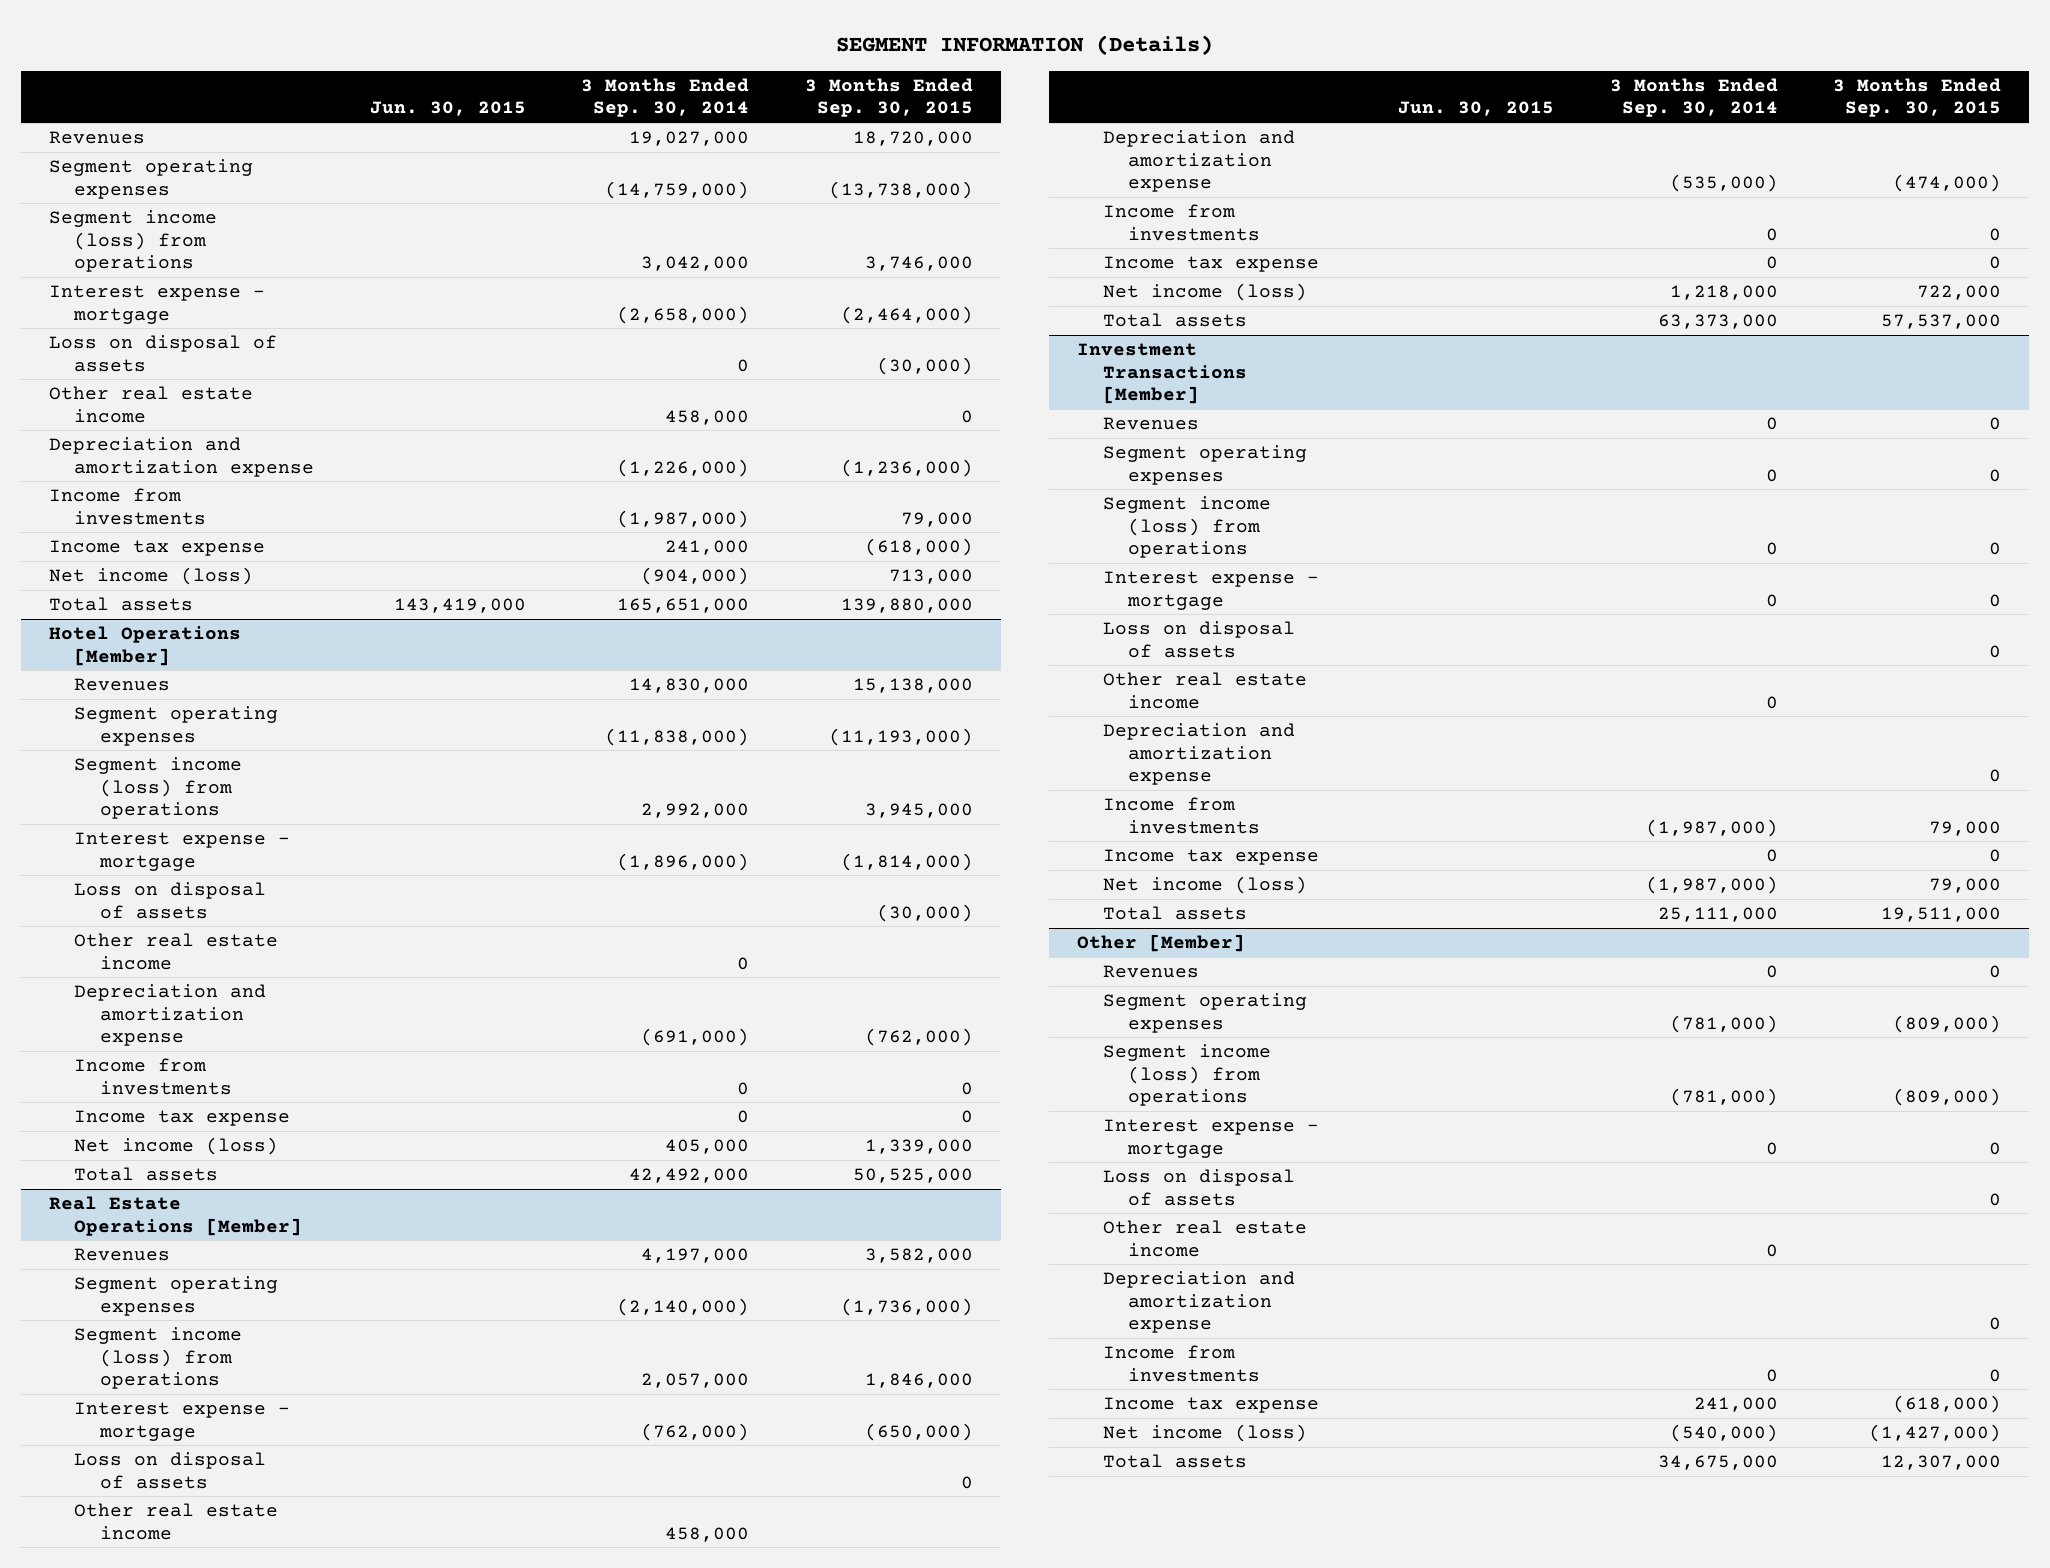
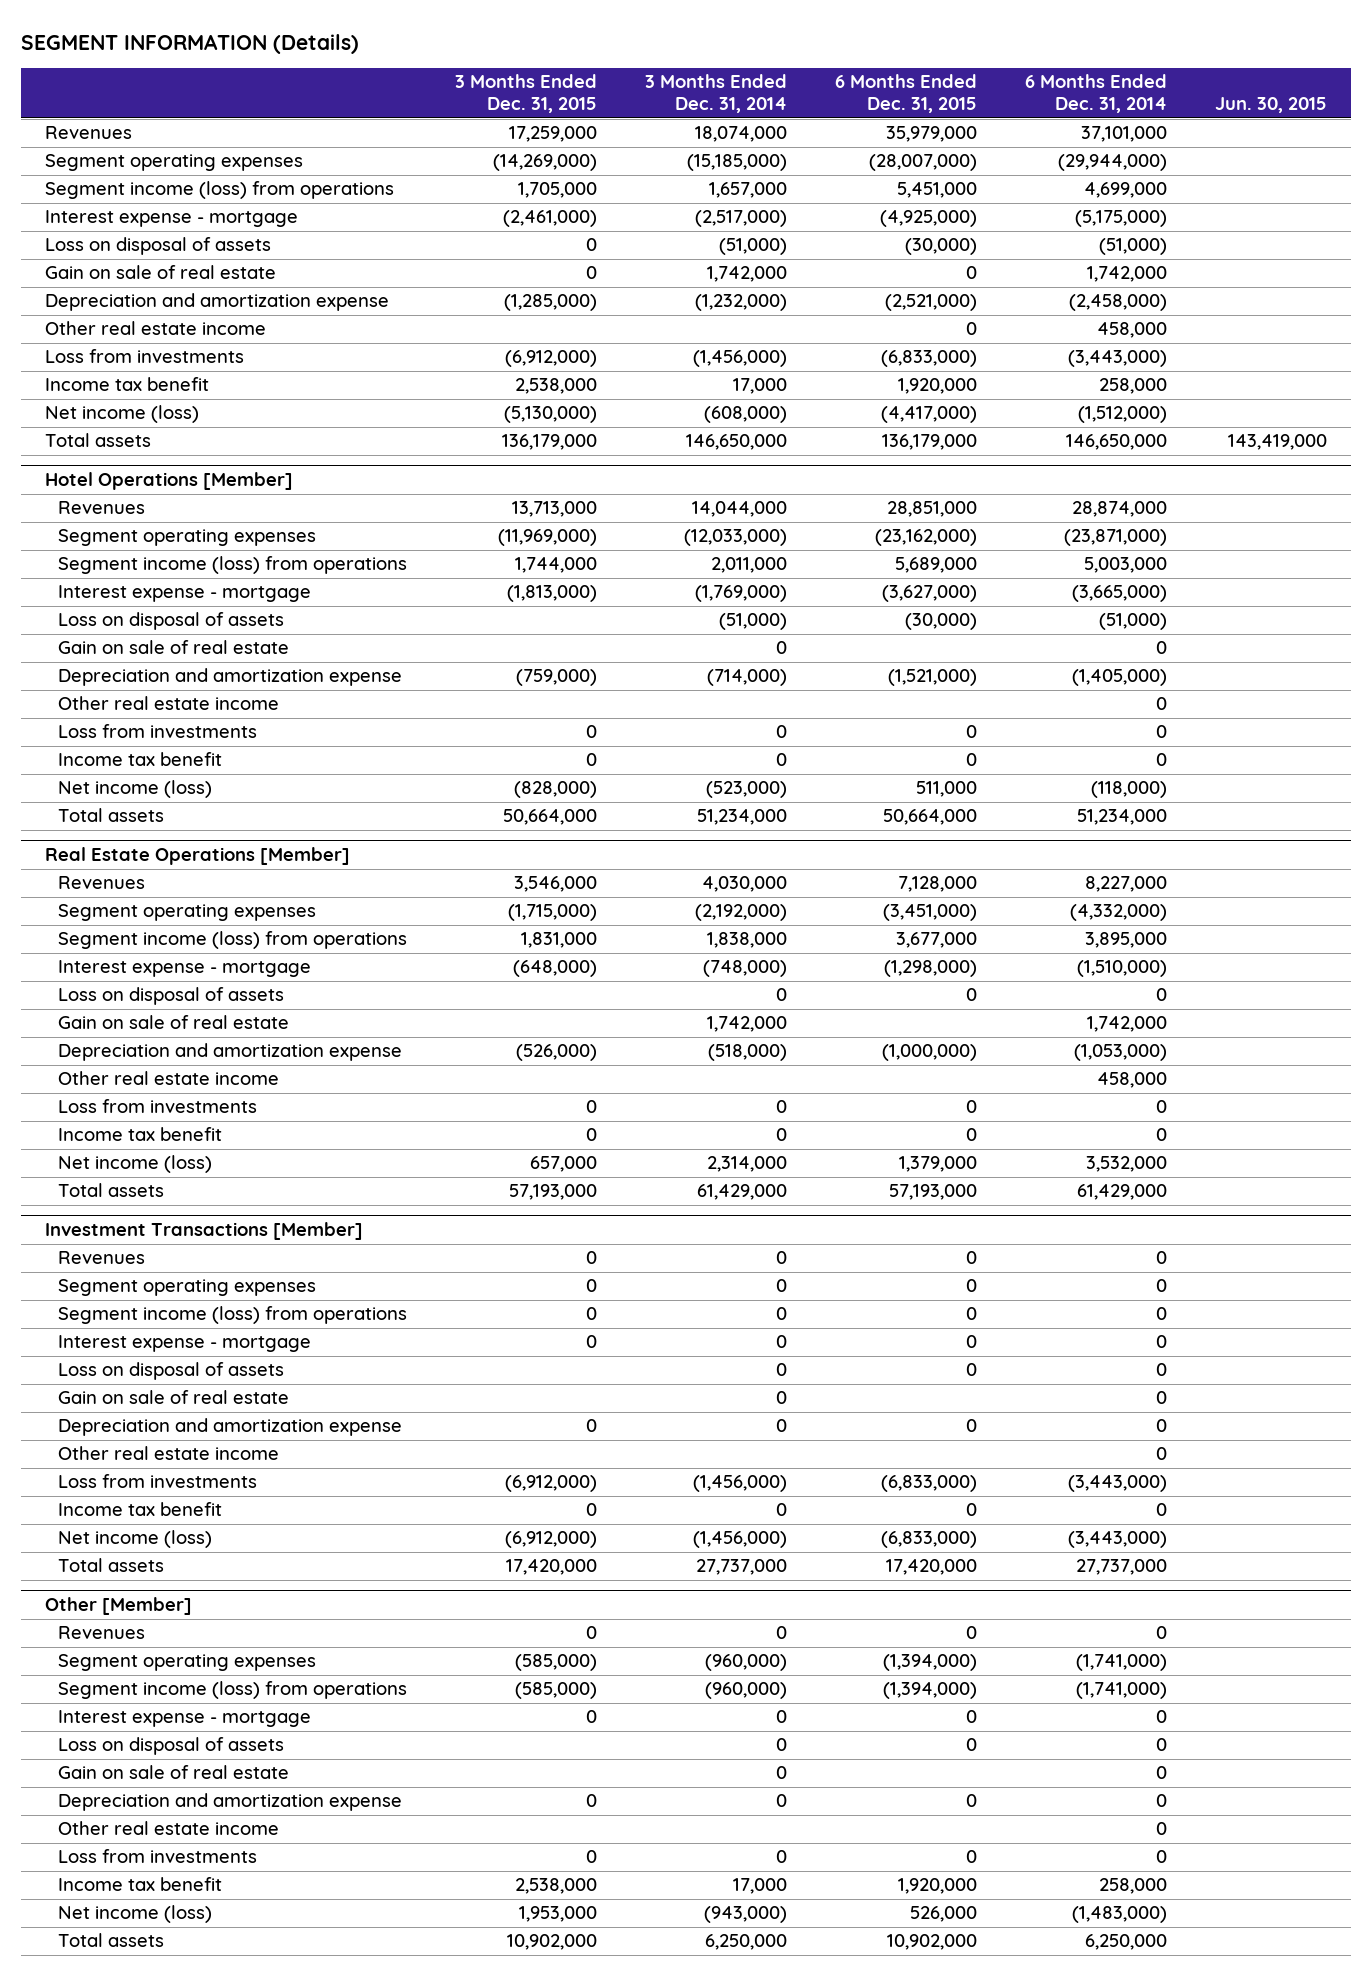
[581,77,750,118] 3 Months Ended Sep. 30, 2014 -> none
[804,77,973,118] 3 Months Ended Sep. 30, 2015 -> none
none -> [455,74,598,114] 3 Months Ended Dec. 31, 2015
none -> [645,74,788,114] 3 Months Ended Dec. 31, 2014
none -> [835,74,978,114] 6 Months Ended Dec. 31, 2015
none -> [1025,74,1168,114] 6 Months Ended Dec. 31, 2014
none -> [45,265,277,280] Gain on sale of real estate
[48,386,253,423] Other real estate income -> [45,321,267,336] Other real estate income
[48,488,207,525] Income from investments -> [45,349,245,364] Loss from investments
[48,540,265,557] Income tax expense -> [45,377,210,392] Income tax benefit
none -> [58,640,290,655] Gain on sale of real estate
[74,933,279,970] Other real estate income -> [58,696,280,711] Other real estate income
[74,1058,233,1095] Income from investments -> [58,724,258,739] Loss from investments
[74,1110,291,1127] Income tax expense -> [58,752,223,767] Income tax benefit
none -> [58,1015,290,1030] Gain on sale of real estate
[74,1503,279,1540] Other real estate income -> [58,1071,280,1086] Other real estate income
[1102,204,1261,241] Income from investments -> [58,1099,258,1114] Loss from investments
[1102,256,1319,273] Income tax expense -> [58,1127,223,1142] Income tax benefit
none -> [58,1390,290,1405] Gain on sale of real estate
[1102,672,1307,709] Other real estate income -> [58,1446,280,1461] Other real estate income
[1102,797,1261,834] Income from investments -> [58,1474,258,1489] Loss from investments
[1102,849,1319,866] Income tax expense -> [58,1502,223,1517] Income tax benefit
none -> [58,1765,290,1780] Gain on sale of real estate
[1102,1220,1307,1257] Other real estate income -> [58,1821,280,1836] Other real estate income
[1102,1345,1261,1382] Income from investments -> [58,1849,258,1864] Loss from investments
[1102,1397,1319,1414] Income tax expense -> [58,1877,223,1892] Income tax benefit

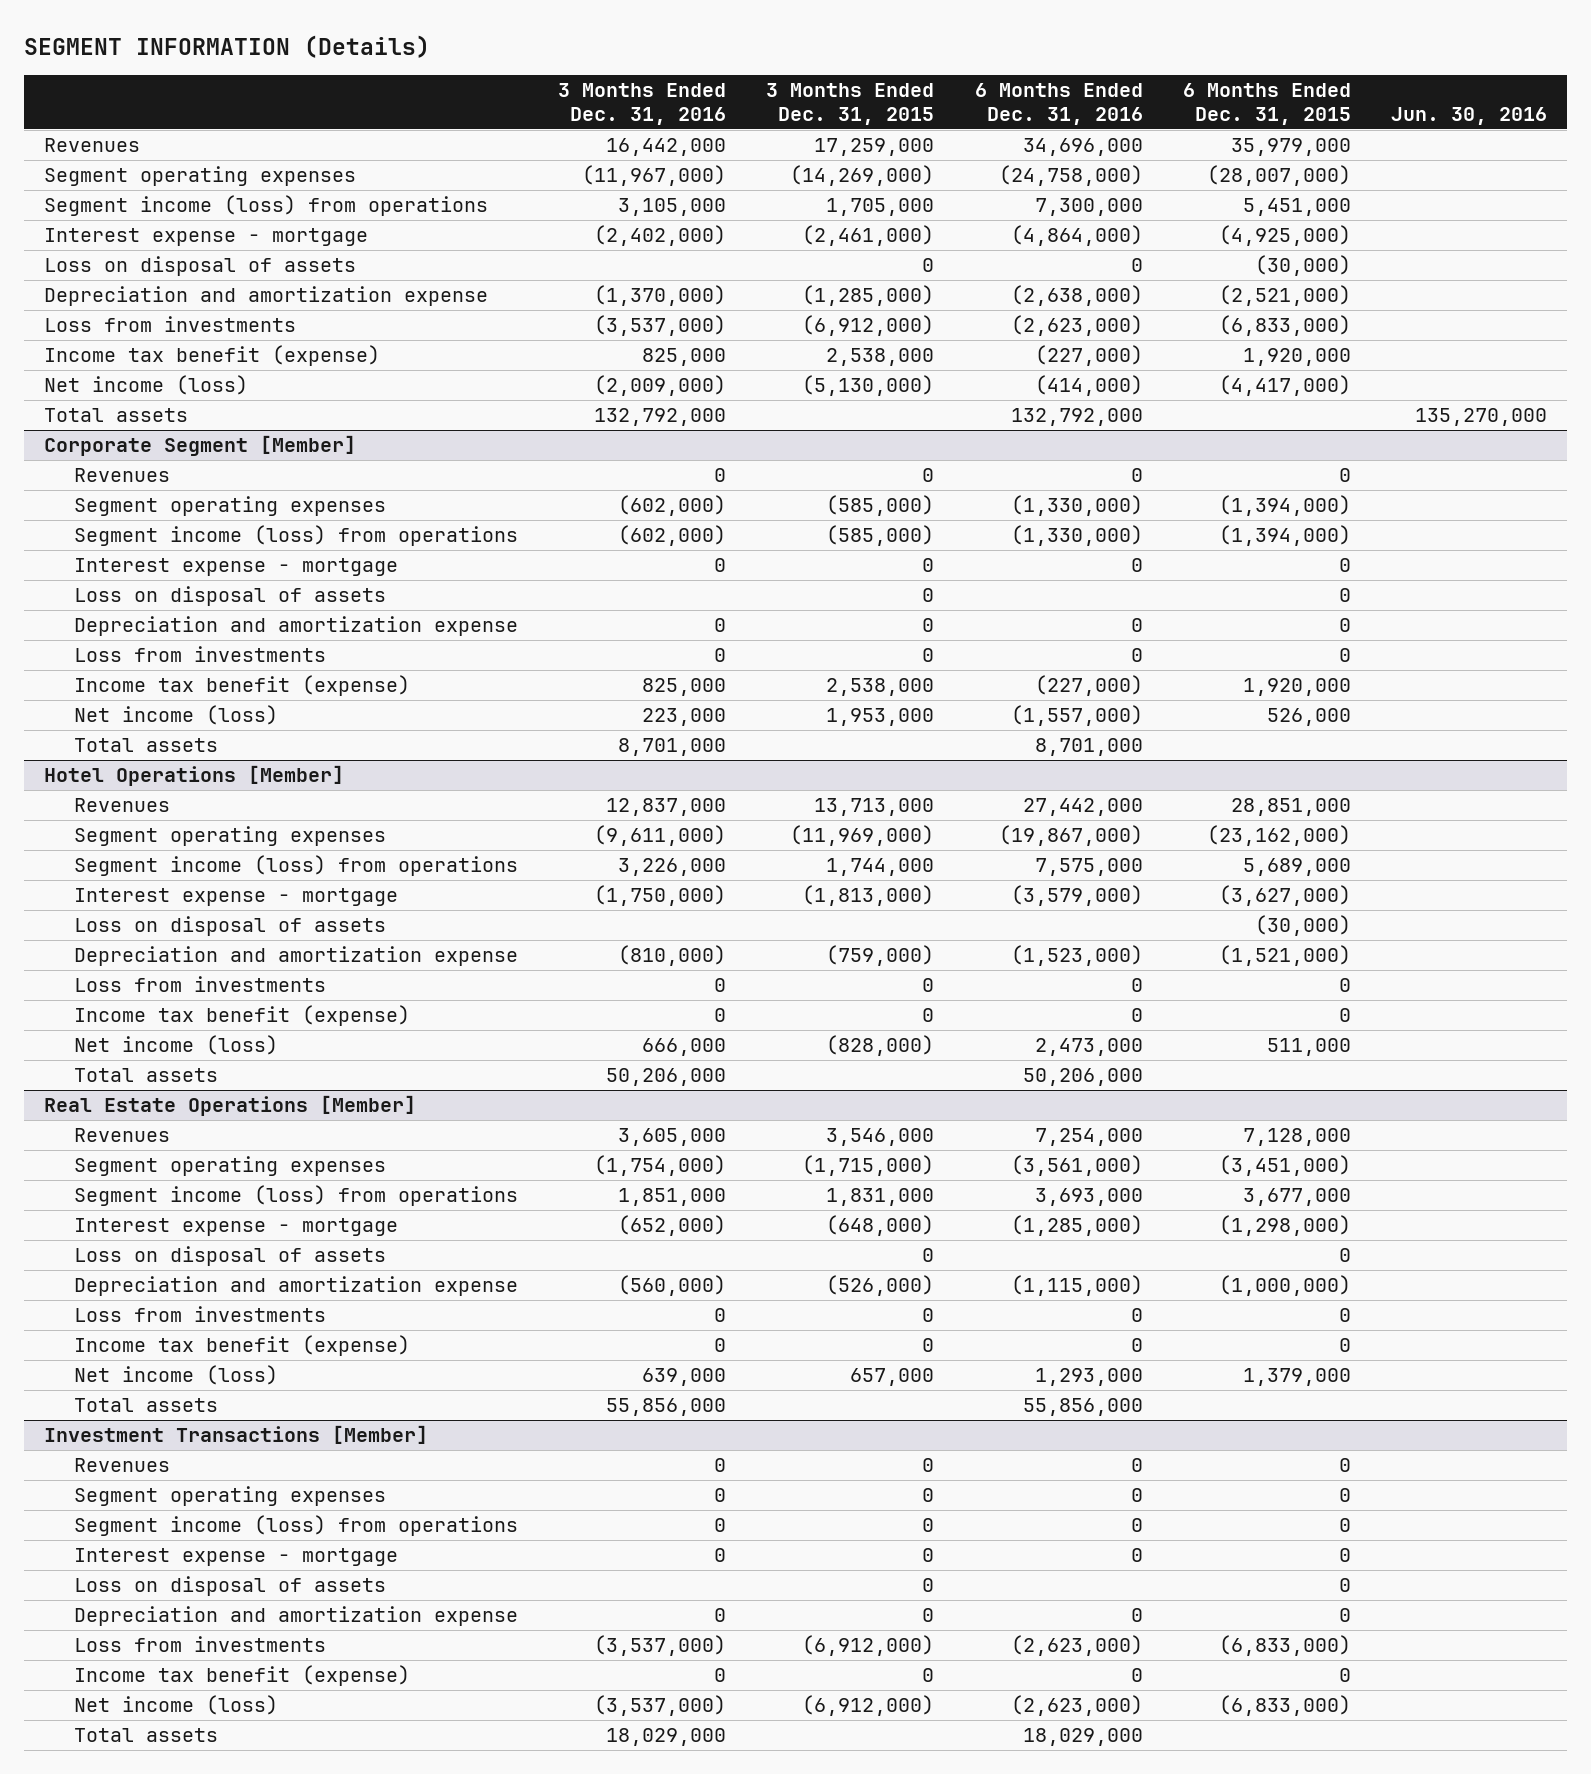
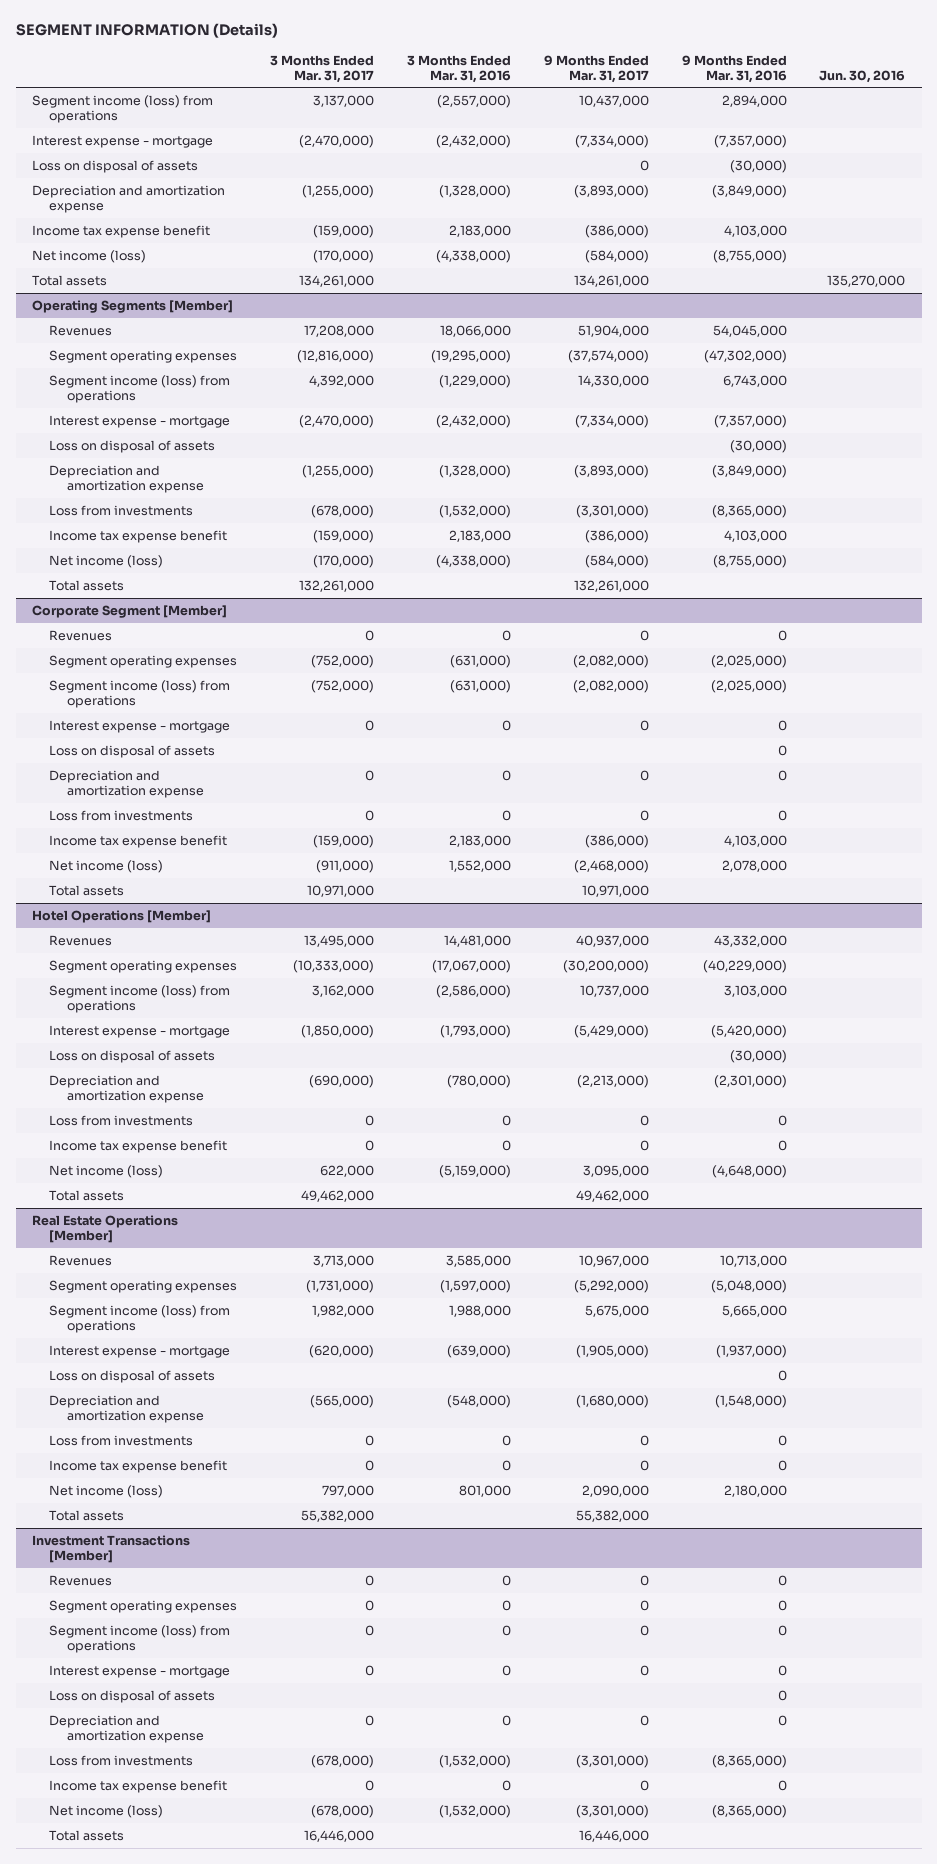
[558,83,727,125] 3 Months Ended Dec. 31, 2016 -> none
[766,83,935,125] 3 Months Ended Dec. 31, 2015 -> none
[974,83,1143,125] 6 Months Ended Dec. 31, 2016 -> none
[1182,83,1351,125] 6 Months Ended Dec. 31, 2015 -> none
none -> [270,54,375,83] 3 Months Ended Mar. 31, 2017
none -> [406,54,511,83] 3 Months Ended Mar. 31, 2016
none -> [543,54,649,83] 9 Months Ended Mar. 31, 2017
none -> [681,54,787,83] 9 Months Ended Mar. 31, 2016
[43,138,140,153] Revenues -> none
[43,166,356,187] Segment operating expenses -> none
[43,316,296,333] Loss from investments -> none
[43,345,380,367] Income tax benefit (expense) -> [31,224,210,238] Income tax expense benefit
none -> [31,299,233,313] Operating Segments [Member]
none -> [49,324,113,336] Revenues
none -> [49,349,238,363] Segment operating expenses
none -> [49,374,231,403] Segment income (loss) from operations
none -> [49,414,231,428] Interest expense - mortgage
none -> [49,439,216,453] Loss on disposal of assets
none -> [49,464,204,493] Depreciation and amortization expense
none -> [49,504,194,516] Loss from investments
none -> [49,529,228,543] Income tax expense benefit
none -> [49,554,164,568] Net income (loss)
none -> [49,579,125,591] Total assets
[73,675,410,697] Income tax benefit (expense) -> [49,834,228,848] Income tax expense benefit
[73,1005,410,1027] Income tax benefit (expense) -> [49,1139,228,1153] Income tax expense benefit
[73,1335,410,1357] Income tax benefit (expense) -> [49,1459,228,1473] Income tax expense benefit
[73,1665,410,1687] Income tax benefit (expense) -> [49,1779,228,1793] Income tax expense benefit

